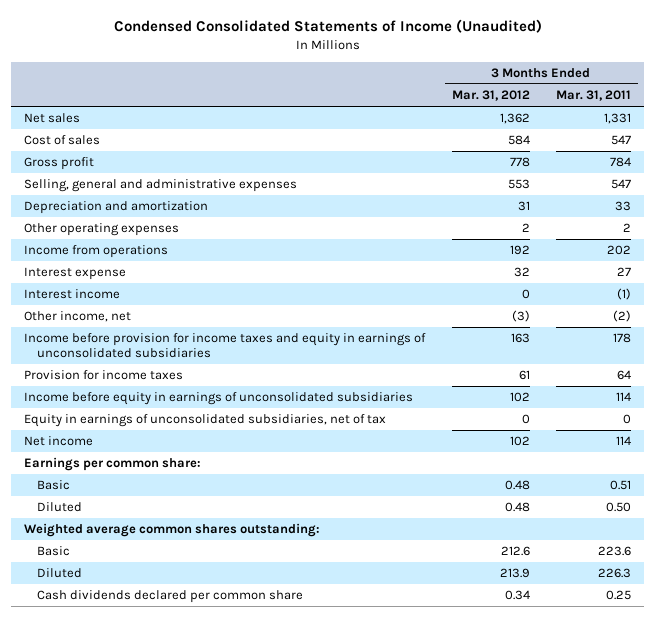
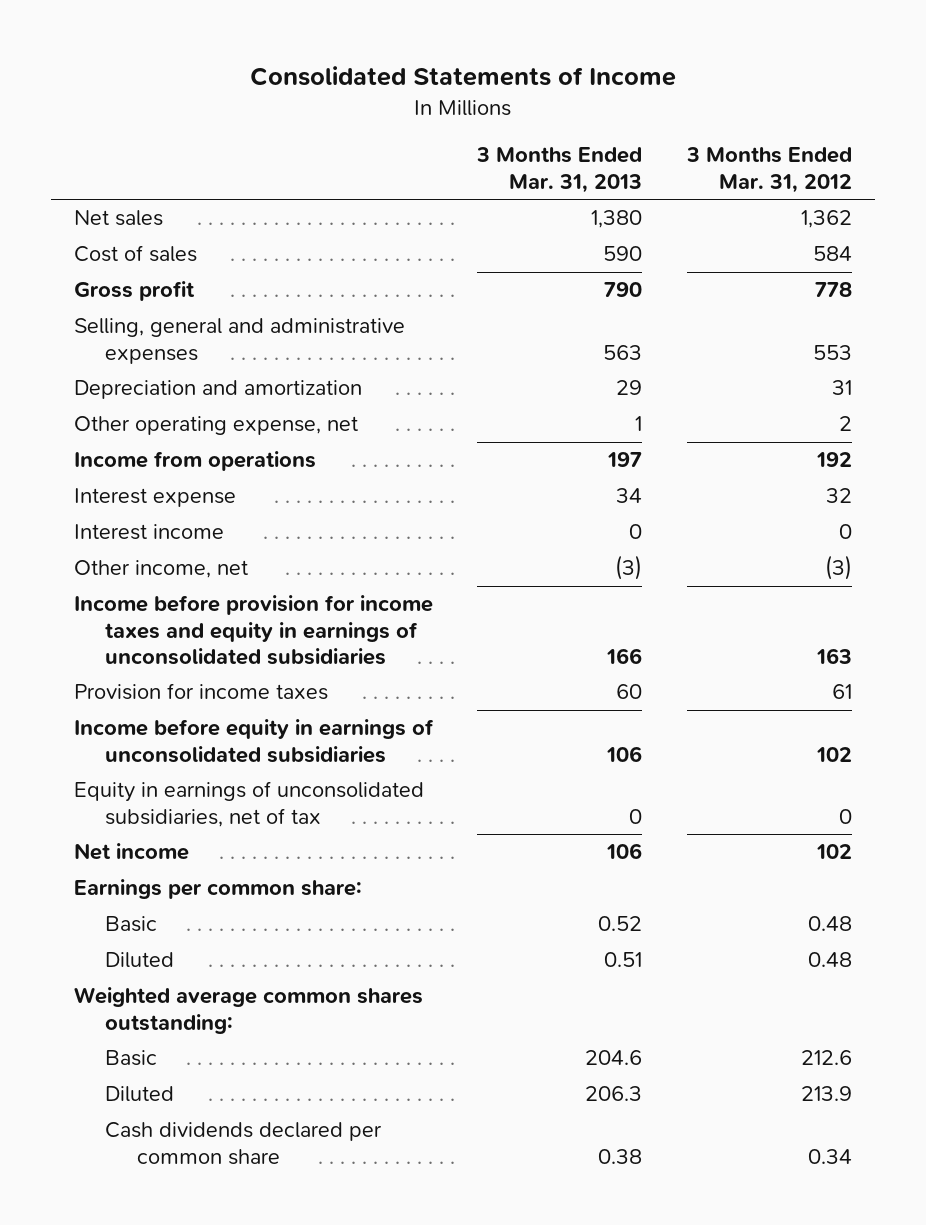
[113,18,542,33] Condensed Consolidated Statements of Income (Unaudited) -> [249,66,676,87] Consolidated Statements of Income
[556,90,632,102] Mar. 31, 2011 -> none
none -> [476,147,643,193] 3 Months Ended Mar. 31, 2013
[23,223,179,237] Other operating expenses -> none
none -> [73,416,358,436] Other operating expense, net

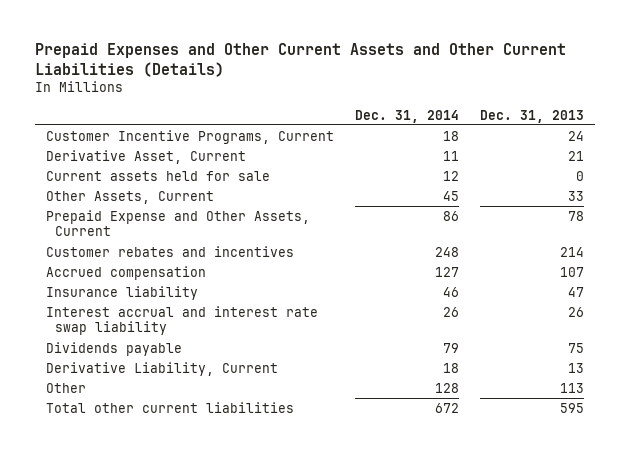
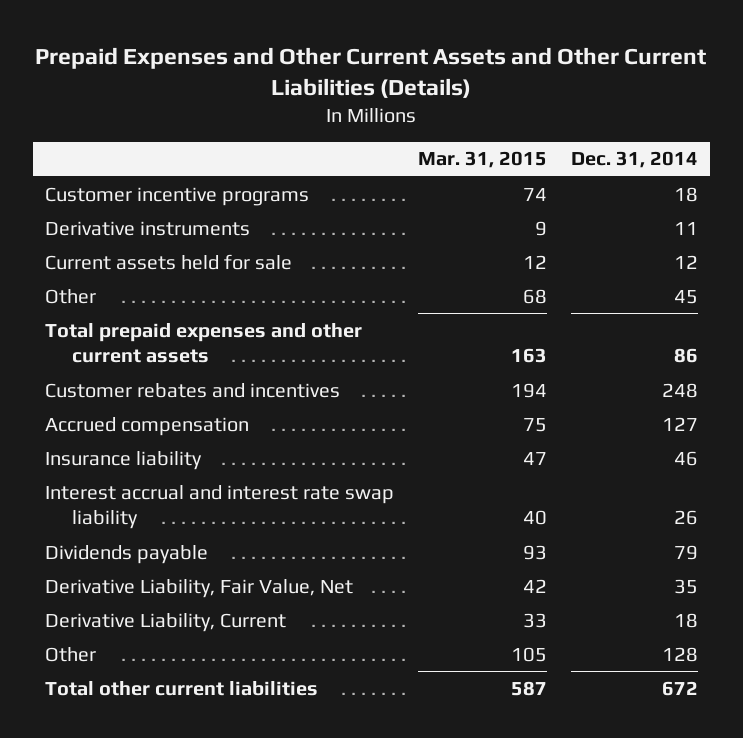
[480,109,585,123] Dec. 31, 2013 -> none
none -> [417,151,547,169] Mar. 31, 2015
[45,129,334,144] Customer Incentive Programs, Current -> [45,186,310,206] Customer incentive programs
[45,149,246,164] Derivative Asset, Current -> [45,220,251,236] Derivative instruments
[45,190,214,204] Other Assets, Current -> [45,288,97,304] Other
[45,209,310,237] Prepaid Expense and Other Assets, Current -> [45,322,363,364] Total prepaid expenses and other current assets
none -> [45,578,354,598] Derivative Liability, Fair Value, Net

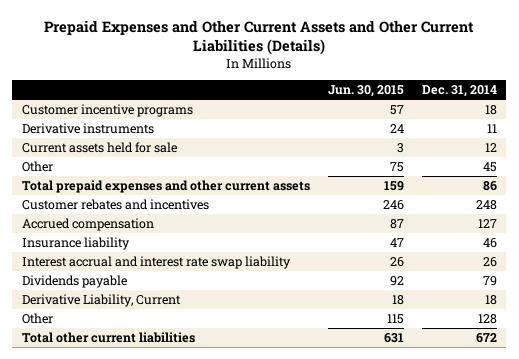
[417,151,547,169] Mar. 31, 2015 -> none
none -> [327,85,404,98] Jun. 30, 2015
[45,578,354,598] Derivative Liability, Fair Value, Net -> none

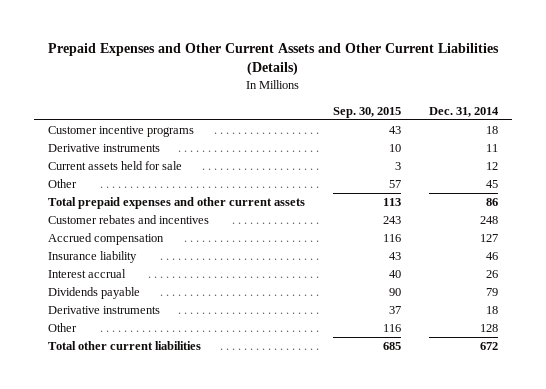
[327,85,404,98] Jun. 30, 2015 -> none
none -> [333,106,402,118] Sep. 30, 2015
[21,255,291,269] Interest accrual and interest rate swap liability -> [48,269,127,279] Interest accrual
[21,293,181,307] Derivative Liability, Current -> [48,306,161,315] Derivative instruments

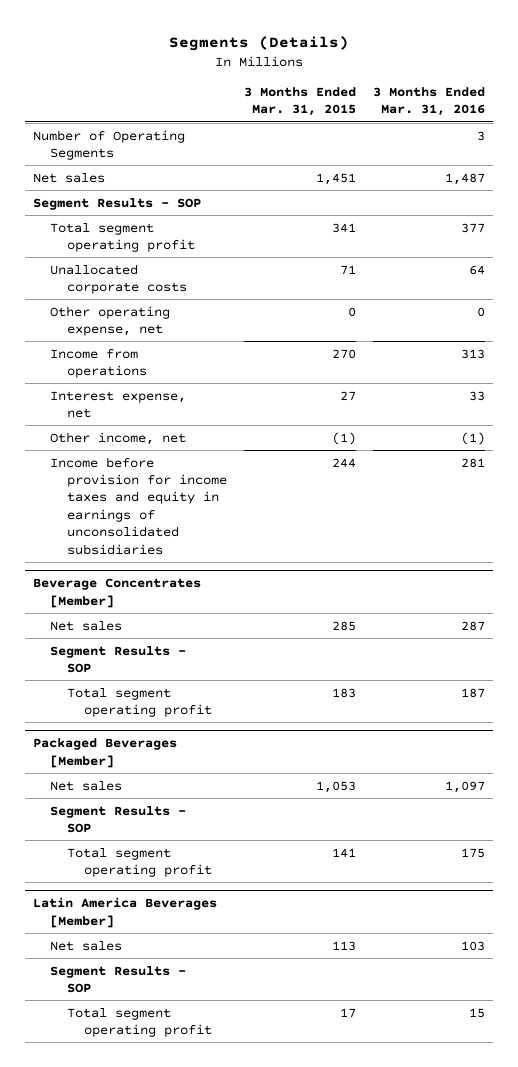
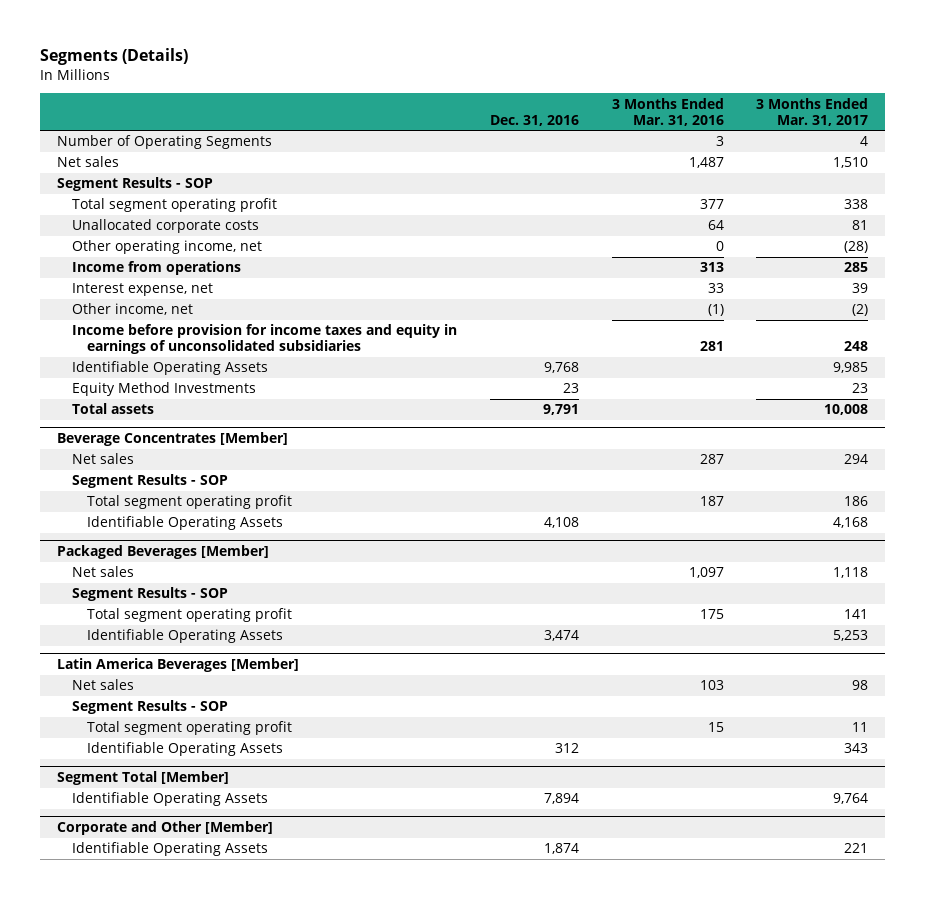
[243,86,356,117] 3 Months Ended Mar. 31, 2015 -> none
none -> [489,114,579,126] Dec. 31, 2016
none -> [756,97,869,126] 3 Months Ended Mar. 31, 2017
[50,305,171,336] Other operating expense, net -> [72,240,263,255] Other operating income, net
none -> [72,361,269,376] Identifiable Operating Assets
none -> [72,382,257,397] Equity Method Investments
none -> [72,403,155,415] Total assets
none -> [87,516,284,531] Identifiable Operating Assets
none -> [87,629,284,644] Identifiable Operating Assets
none -> [87,742,284,757] Identifiable Operating Assets
none -> [56,771,229,786] Segment Total [Member]
none -> [72,792,269,807] Identifiable Operating Assets
none -> [56,821,273,836] Corporate and Other [Member]
none -> [72,842,269,857] Identifiable Operating Assets

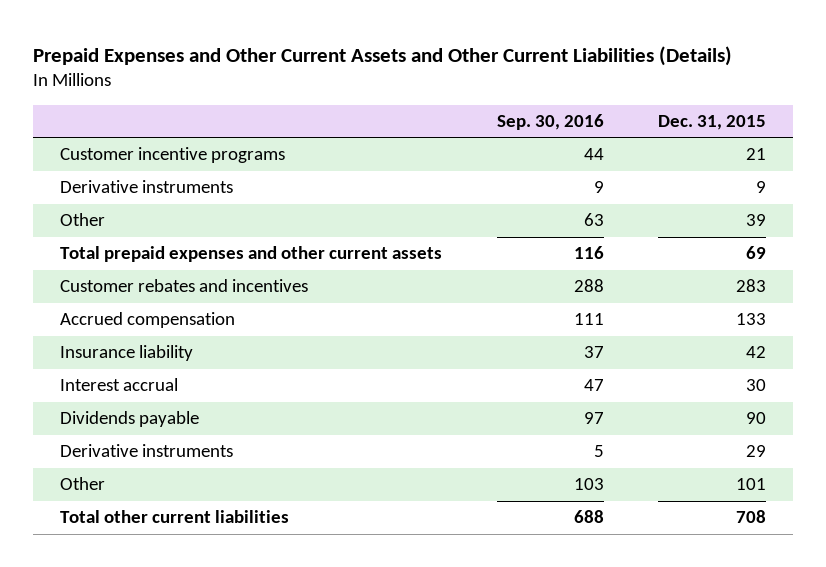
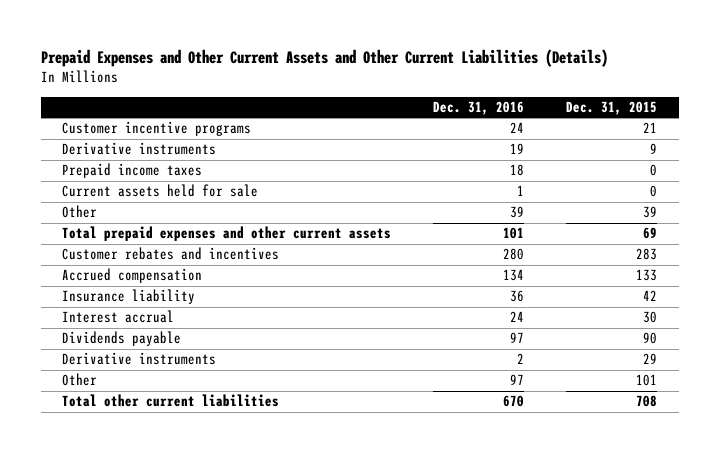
[496,113,604,130] Sep. 30, 2016 -> none
none -> [433,100,525,115] Dec. 31, 2016
none -> [62,163,203,179] Prepaid income taxes
none -> [62,184,259,198] Current assets held for sale

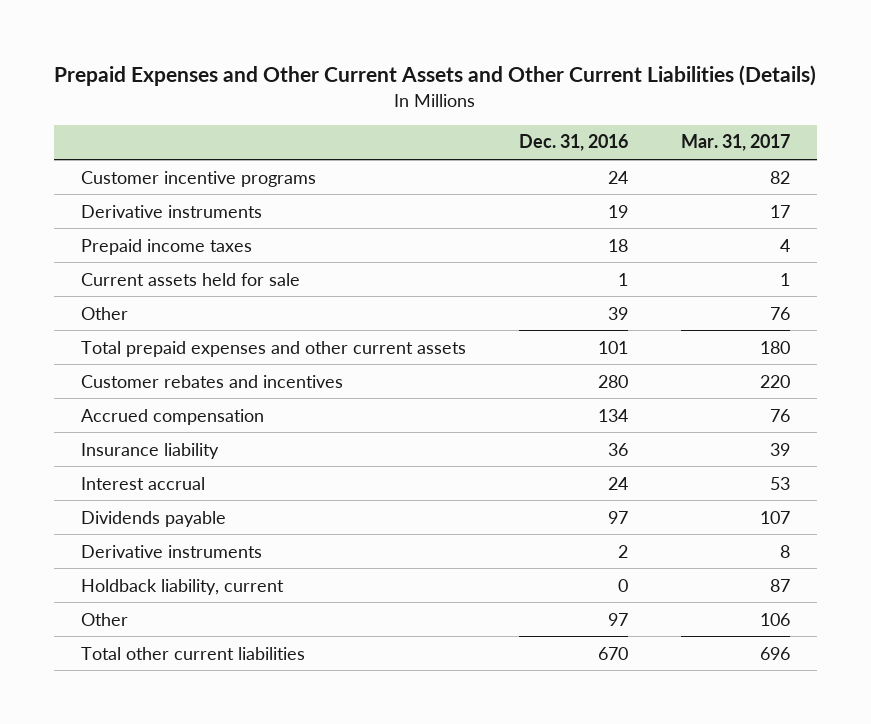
[566,100,658,115] Dec. 31, 2015 -> none
none -> [680,134,790,152] Mar. 31, 2017
none -> [80,578,284,595] Holdback liability, current

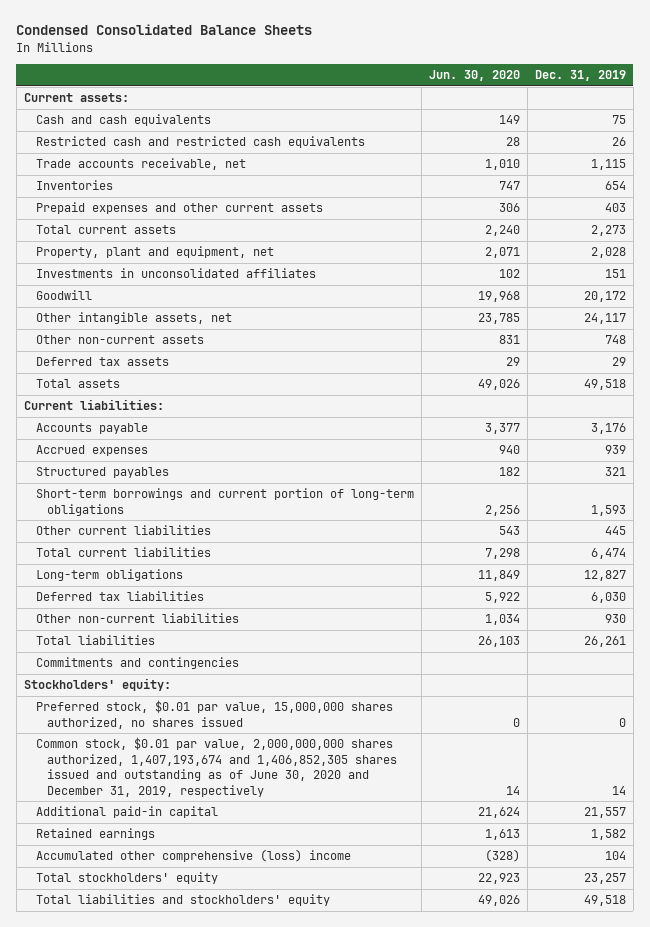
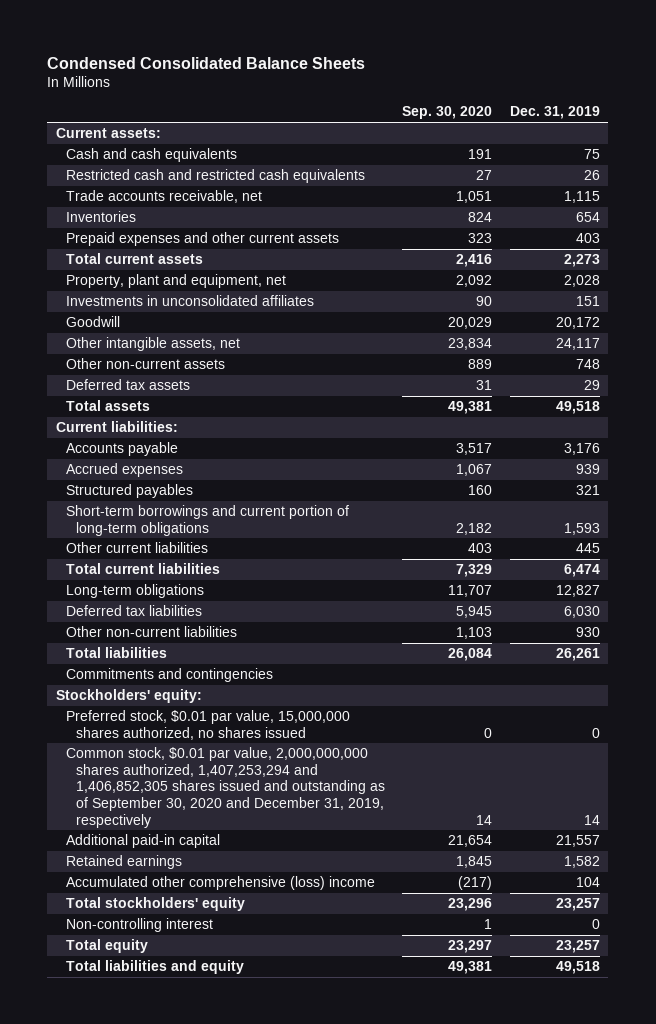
[428,70,520,82] Jun. 30, 2020 -> none
none -> [402,106,493,120] Sep. 30, 2020
[35,737,398,797] Common stock, $0.01 par value, 2,000,000,000 shares authorized, 1,407,193,674 and 1,406,852,305 shares issued and outstanding as of June 30, 2020 and December 31, 2019, respectively -> [65,747,385,828] Common stock, $0.01 par value, 2,000,000,000 shares authorized, 1,407,253,294 and 1,406,852,305 shares issued and outstanding as of September 30, 2020 and December 31, 2019, respectively
none -> [65,918,213,933] Non-controlling interest
none -> [65,939,148,954] Total equity
[35,894,330,907] Total liabilities and stockholders' equity -> [65,960,244,975] Total liabilities and equity

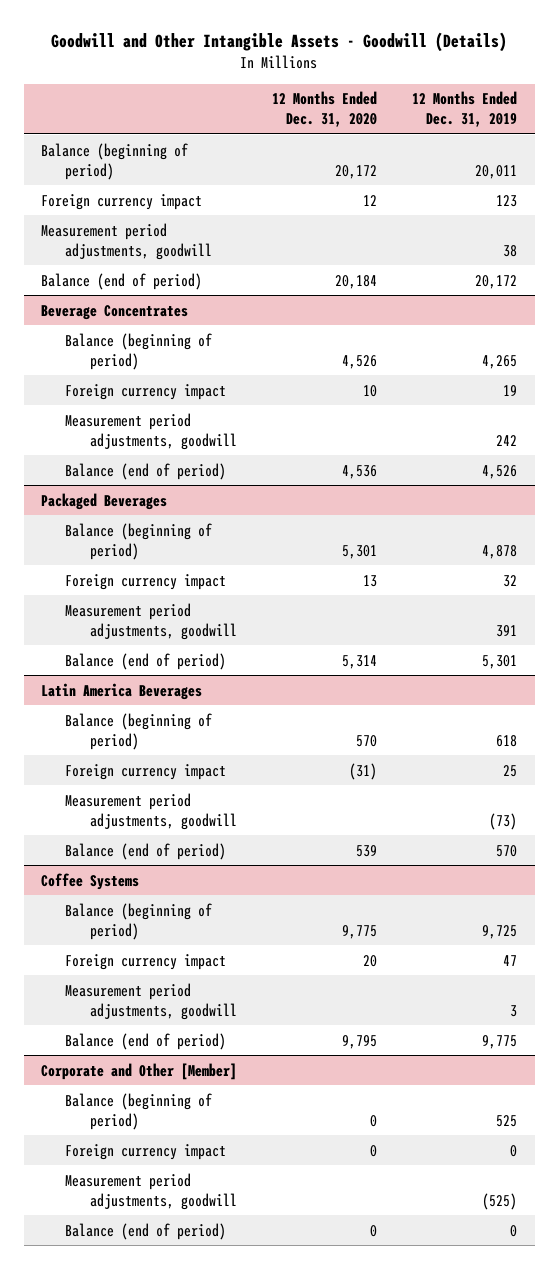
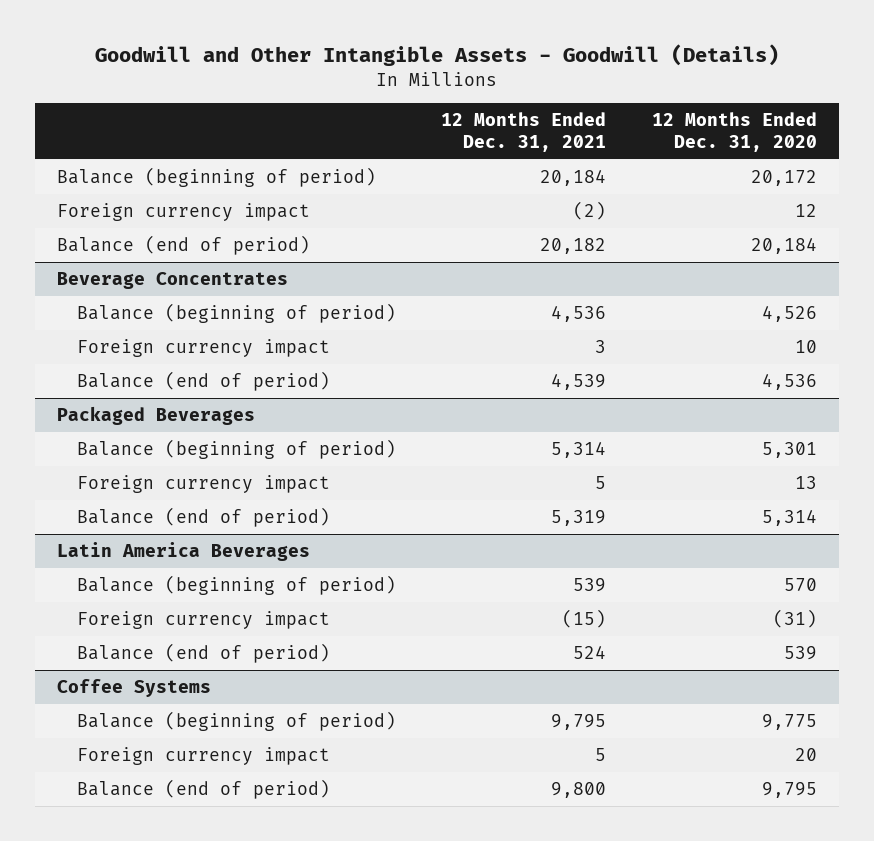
[412,91,518,128] 12 Months Ended Dec. 31, 2019 -> none
none -> [441,112,607,152] 12 Months Ended Dec. 31, 2021
[41,222,213,260] Measurement period adjustments, goodwill -> none
[65,412,237,450] Measurement period adjustments, goodwill -> none
[65,602,237,640] Measurement period adjustments, goodwill -> none
[65,792,237,830] Measurement period adjustments, goodwill -> none
[65,982,237,1020] Measurement period adjustments, goodwill -> none
[41,1062,238,1080] Corporate and Other [Member] -> none
[65,1092,213,1130] Balance (beginning of period) -> none
[65,1143,227,1160] Foreign currency impact -> none
[65,1172,237,1210] Measurement period adjustments, goodwill -> none
[65,1222,227,1240] Balance (end of period) -> none

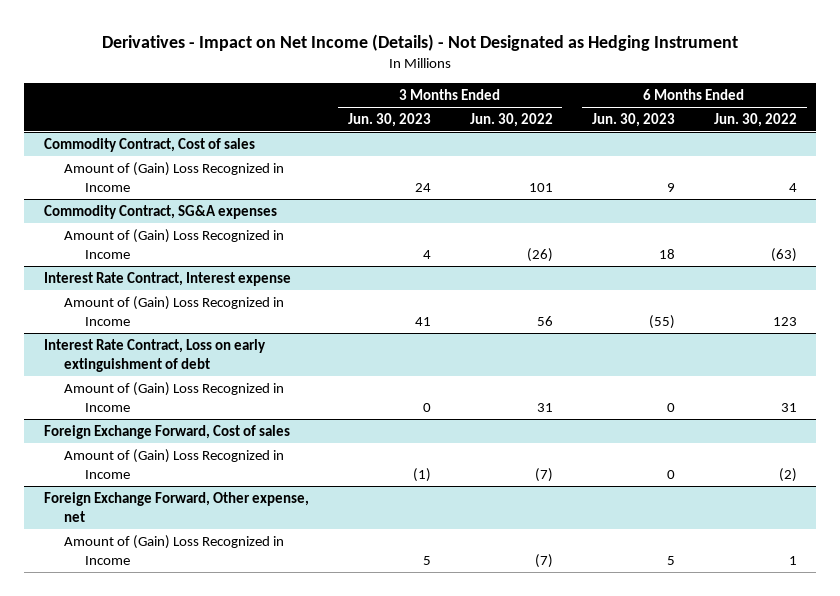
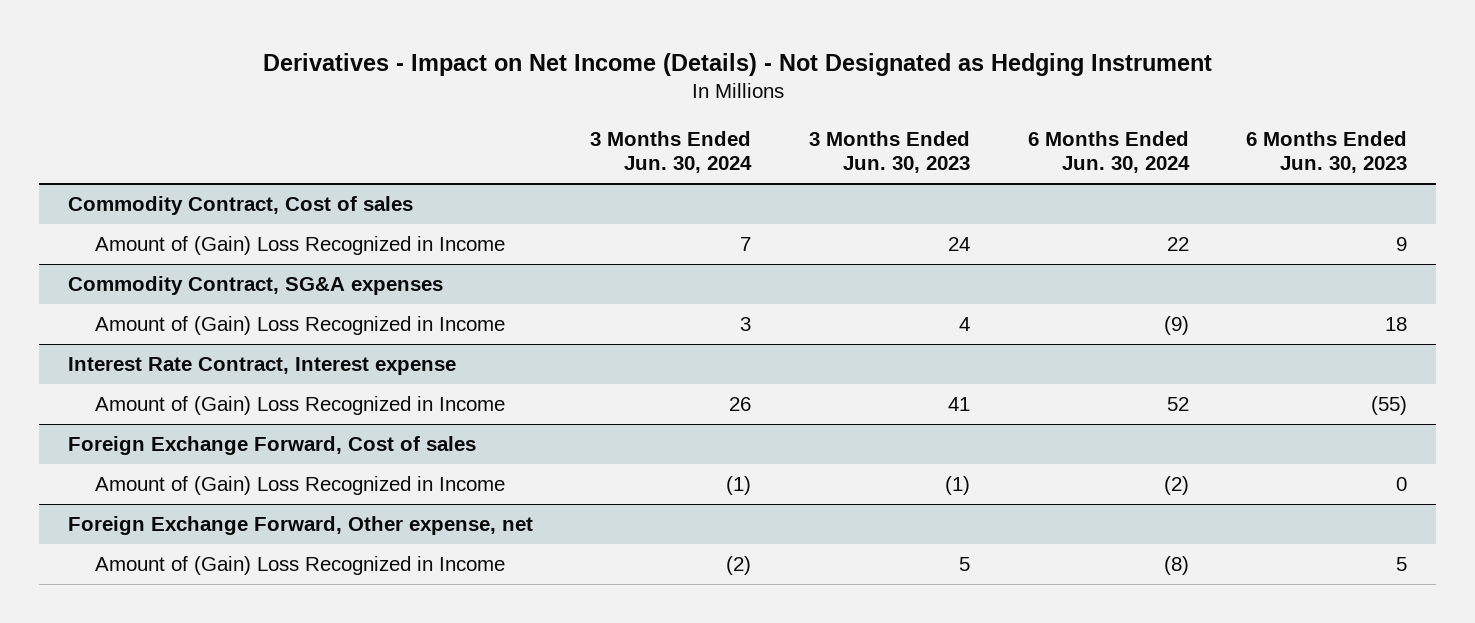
[469,112,553,127] Jun. 30, 2022 -> none
[713,112,797,127] Jun. 30, 2022 -> none
none -> [590,130,753,174] 3 Months Ended Jun. 30, 2024
none -> [1027,130,1190,174] 6 Months Ended Jun. 30, 2024
[43,338,266,372] Interest Rate Contract, Loss on early extinguishment of debt -> none
[64,381,285,412] Amount of (Gain) Loss Recognized in Income -> none

